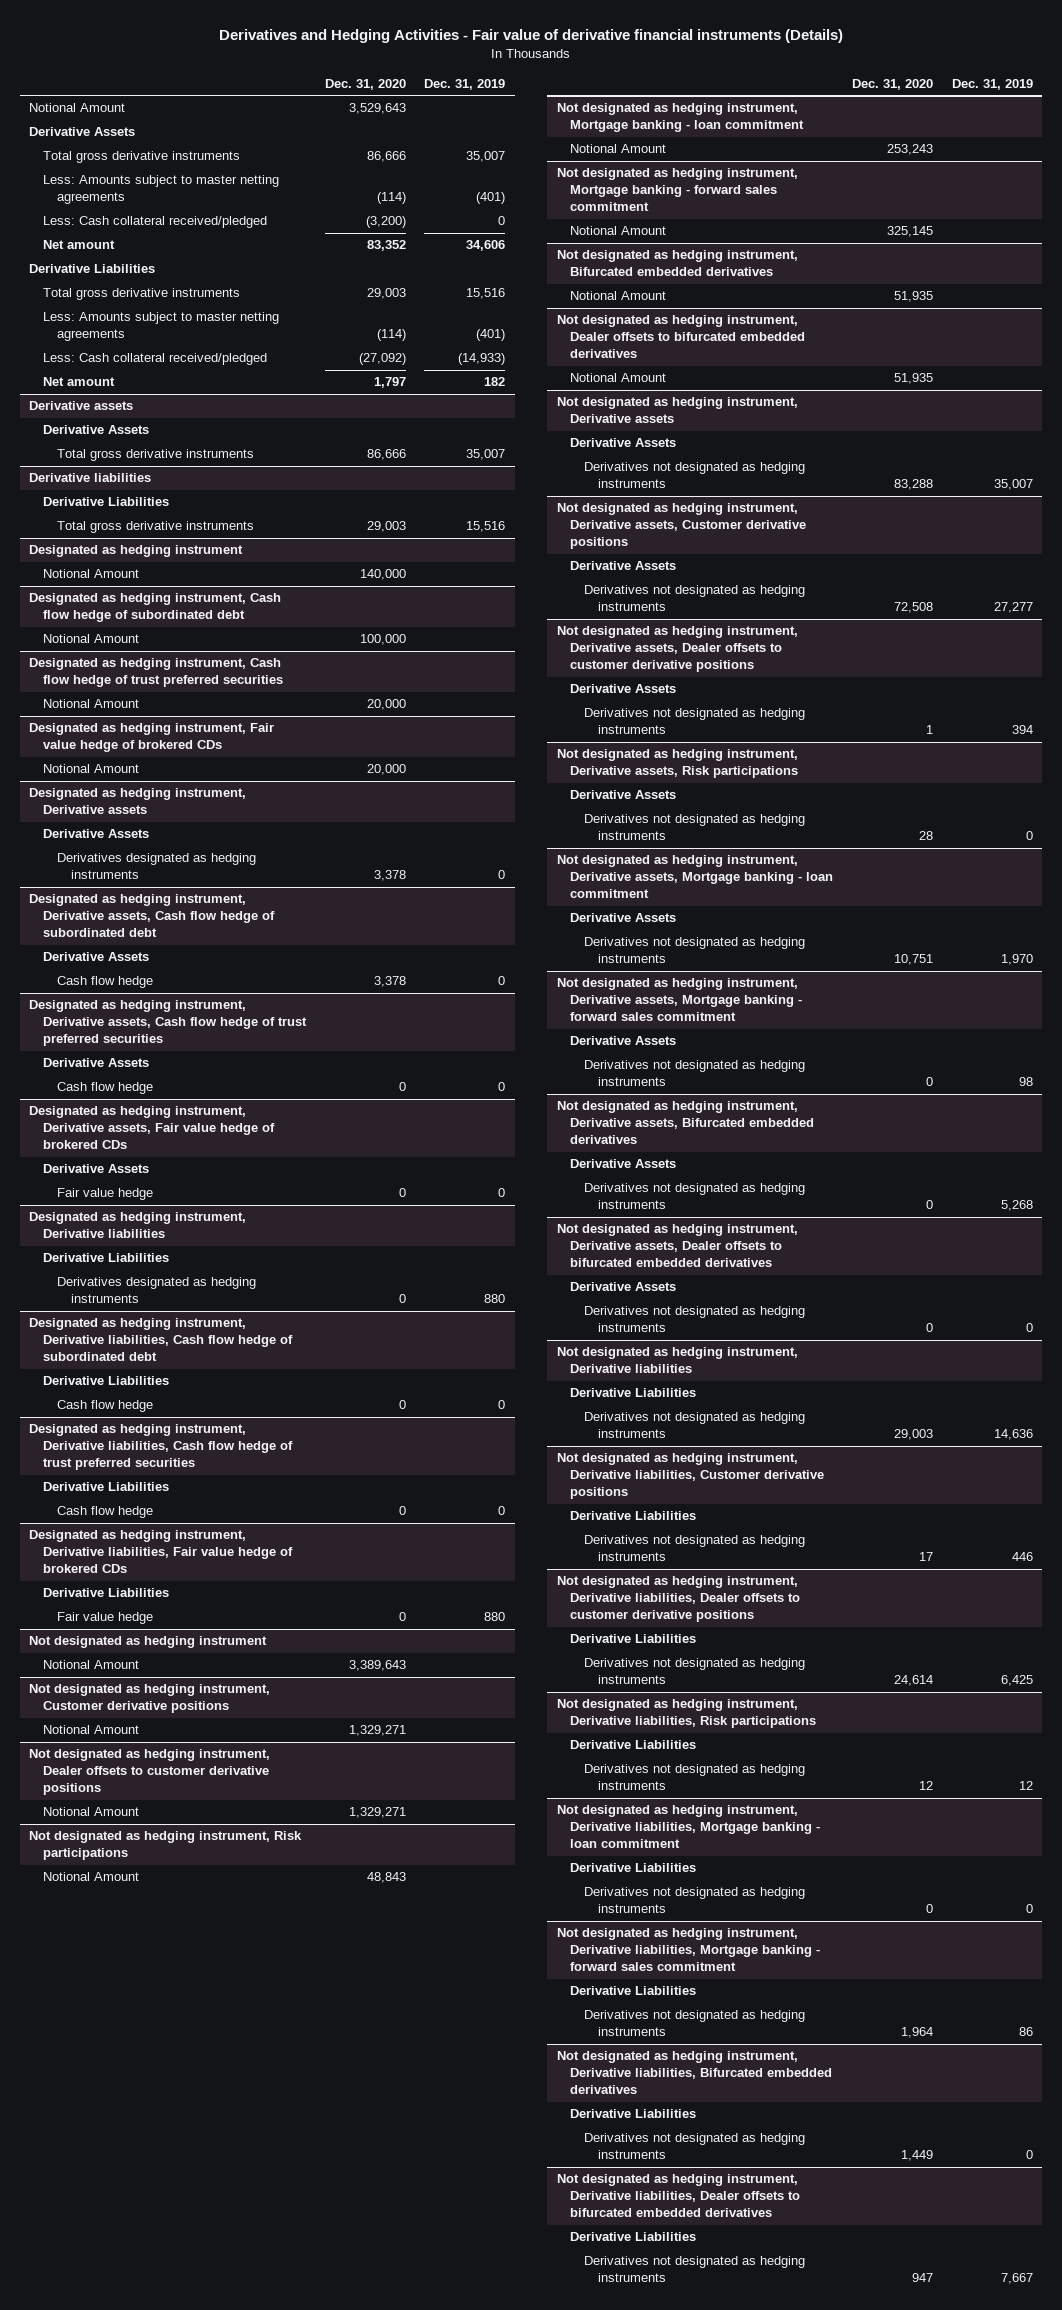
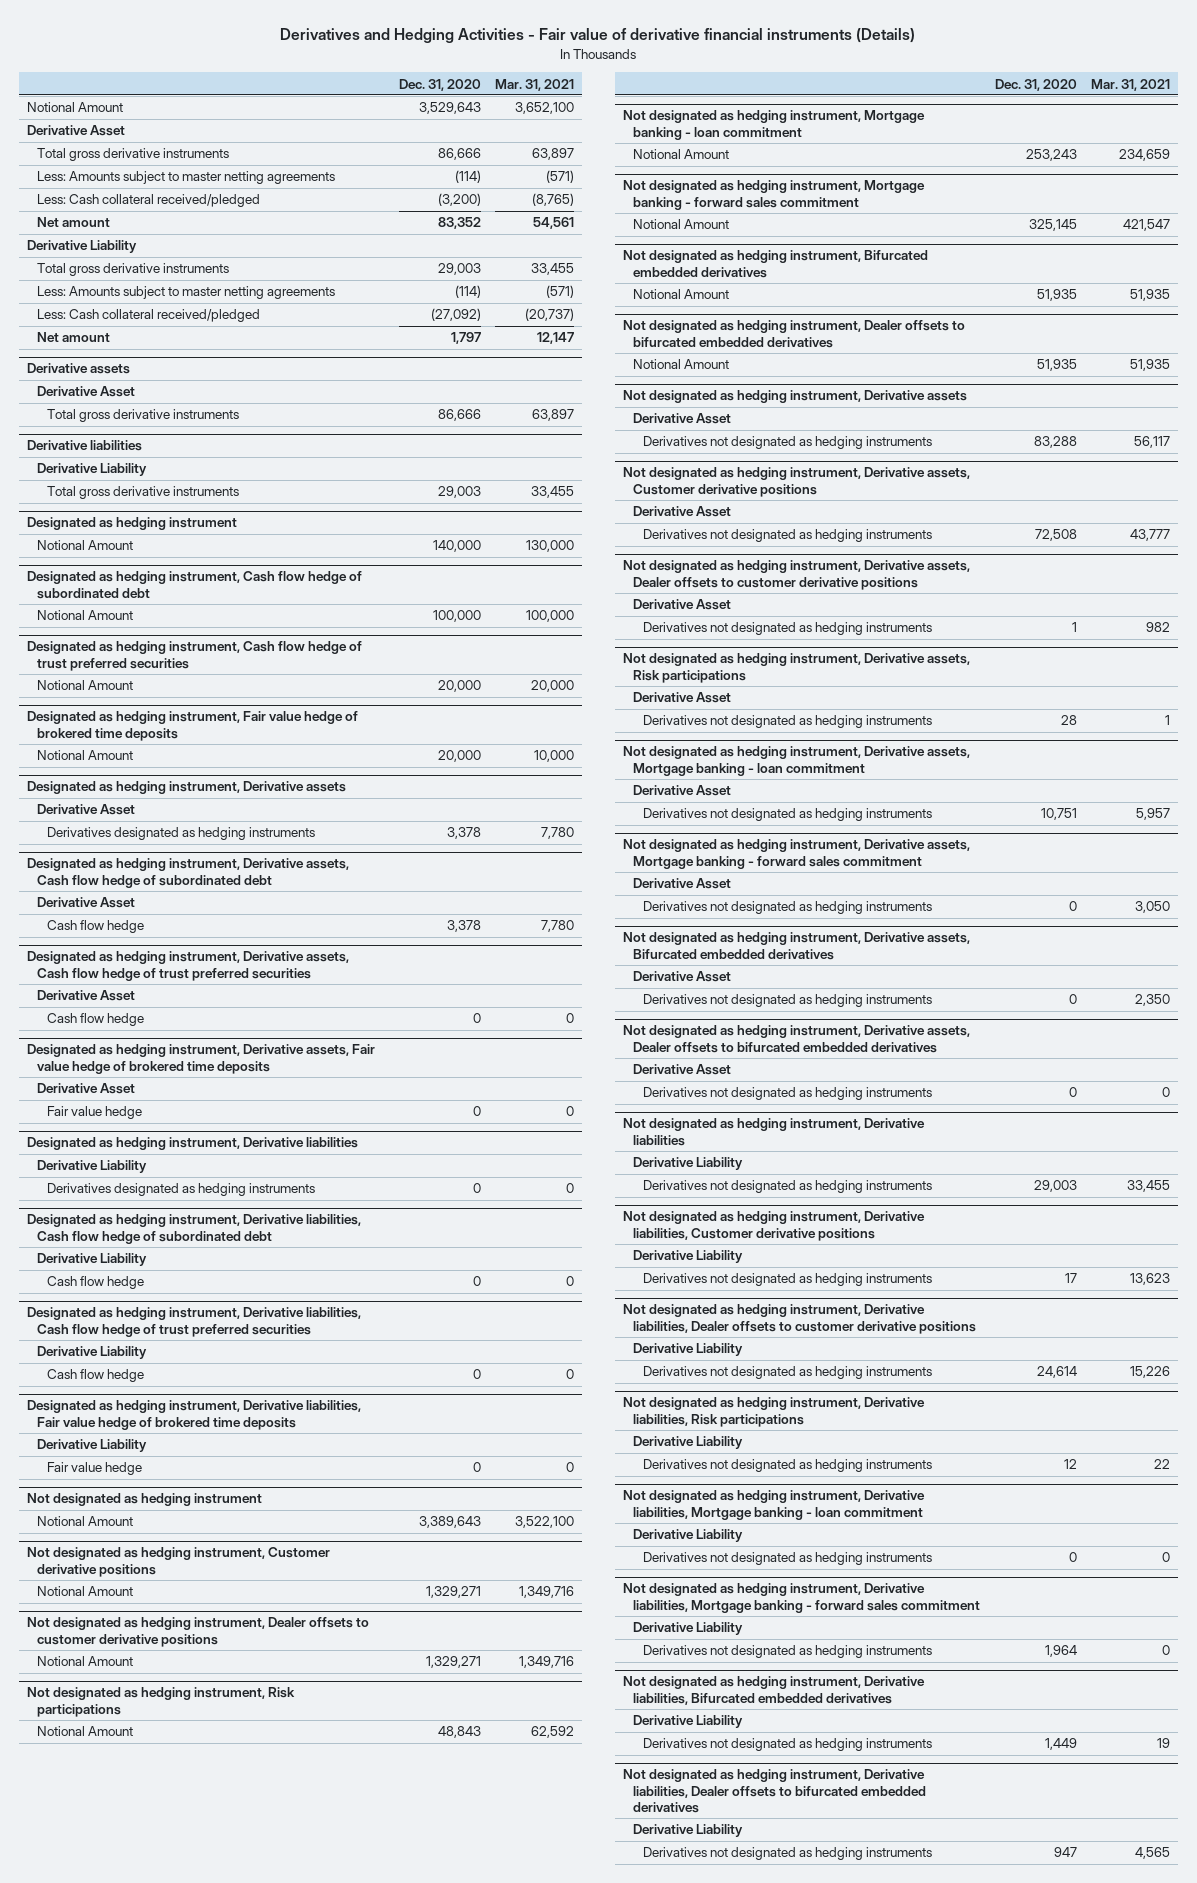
[424,78,506,90] Dec. 31, 2019 -> none
none -> [495,78,575,91] Mar. 31, 2021
[29,127,136,137] Derivative Assets -> [26,125,125,137] Derivative Asset
[29,264,156,274] Derivative Liabilities -> [26,240,137,254] Derivative Liability
[43,425,150,435] Derivative Assets -> [36,386,135,398] Derivative Asset
[43,497,170,507] Derivative Liabilities -> [36,463,147,477] Derivative Liability
[29,723,275,753] Designated as hedging instrument, Fair value hedge of brokered CDs -> [26,711,358,741] Designated as hedging instrument, Fair value hedge of brokered time deposits
[43,829,150,839] Derivative Assets -> [36,804,135,816] Derivative Asset
[43,952,150,962] Derivative Assets -> [36,897,135,909] Derivative Asset
[43,1058,150,1068] Derivative Assets -> [36,990,135,1002] Derivative Asset
[29,1106,276,1150] Designated as hedging instrument, Derivative assets, Fair value hedge of brokered CDs -> [26,1044,375,1074] Designated as hedging instrument, Derivative assets, Fair value hedge of brokered time deposits
[43,1164,150,1174] Derivative Assets -> [36,1083,135,1095] Derivative Asset
[43,1253,170,1263] Derivative Liabilities -> [36,1160,147,1174] Derivative Liability
[43,1376,170,1386] Derivative Liabilities -> [36,1253,147,1267] Derivative Liability
[43,1482,170,1492] Derivative Liabilities -> [36,1346,147,1360] Derivative Liability
[29,1530,294,1574] Designated as hedging instrument, Derivative liabilities, Fair value hedge of brokered CDs -> [26,1400,361,1430] Designated as hedging instrument, Derivative liabilities, Fair value hedge of brokered time deposits
[43,1588,170,1598] Derivative Liabilities -> [36,1439,147,1453] Derivative Liability
[570,438,677,448] Derivative Assets -> [632,413,731,425] Derivative Asset
[570,561,677,571] Derivative Assets -> [632,506,731,518] Derivative Asset
[570,684,677,694] Derivative Assets -> [632,599,731,611] Derivative Asset
[570,790,677,800] Derivative Assets -> [632,692,731,704] Derivative Asset
[570,913,677,923] Derivative Assets -> [632,785,731,797] Derivative Asset
[570,1036,677,1046] Derivative Assets -> [632,878,731,890] Derivative Asset
[570,1159,677,1169] Derivative Assets -> [632,971,731,983] Derivative Asset
[570,1282,677,1292] Derivative Assets -> [632,1064,731,1076] Derivative Asset
[570,1388,697,1398] Derivative Liabilities -> [632,1157,743,1171] Derivative Liability
[570,1511,697,1521] Derivative Liabilities -> [632,1250,743,1264] Derivative Liability
[570,1634,697,1644] Derivative Liabilities -> [632,1343,743,1357] Derivative Liability
[570,1740,697,1750] Derivative Liabilities -> [632,1436,743,1450] Derivative Liability
[570,1863,697,1873] Derivative Liabilities -> [632,1529,743,1543] Derivative Liability
[570,1986,697,1996] Derivative Liabilities -> [632,1622,743,1636] Derivative Liability
[570,2109,697,2119] Derivative Liabilities -> [632,1715,743,1729] Derivative Liability
[570,2232,697,2242] Derivative Liabilities -> [632,1824,743,1838] Derivative Liability

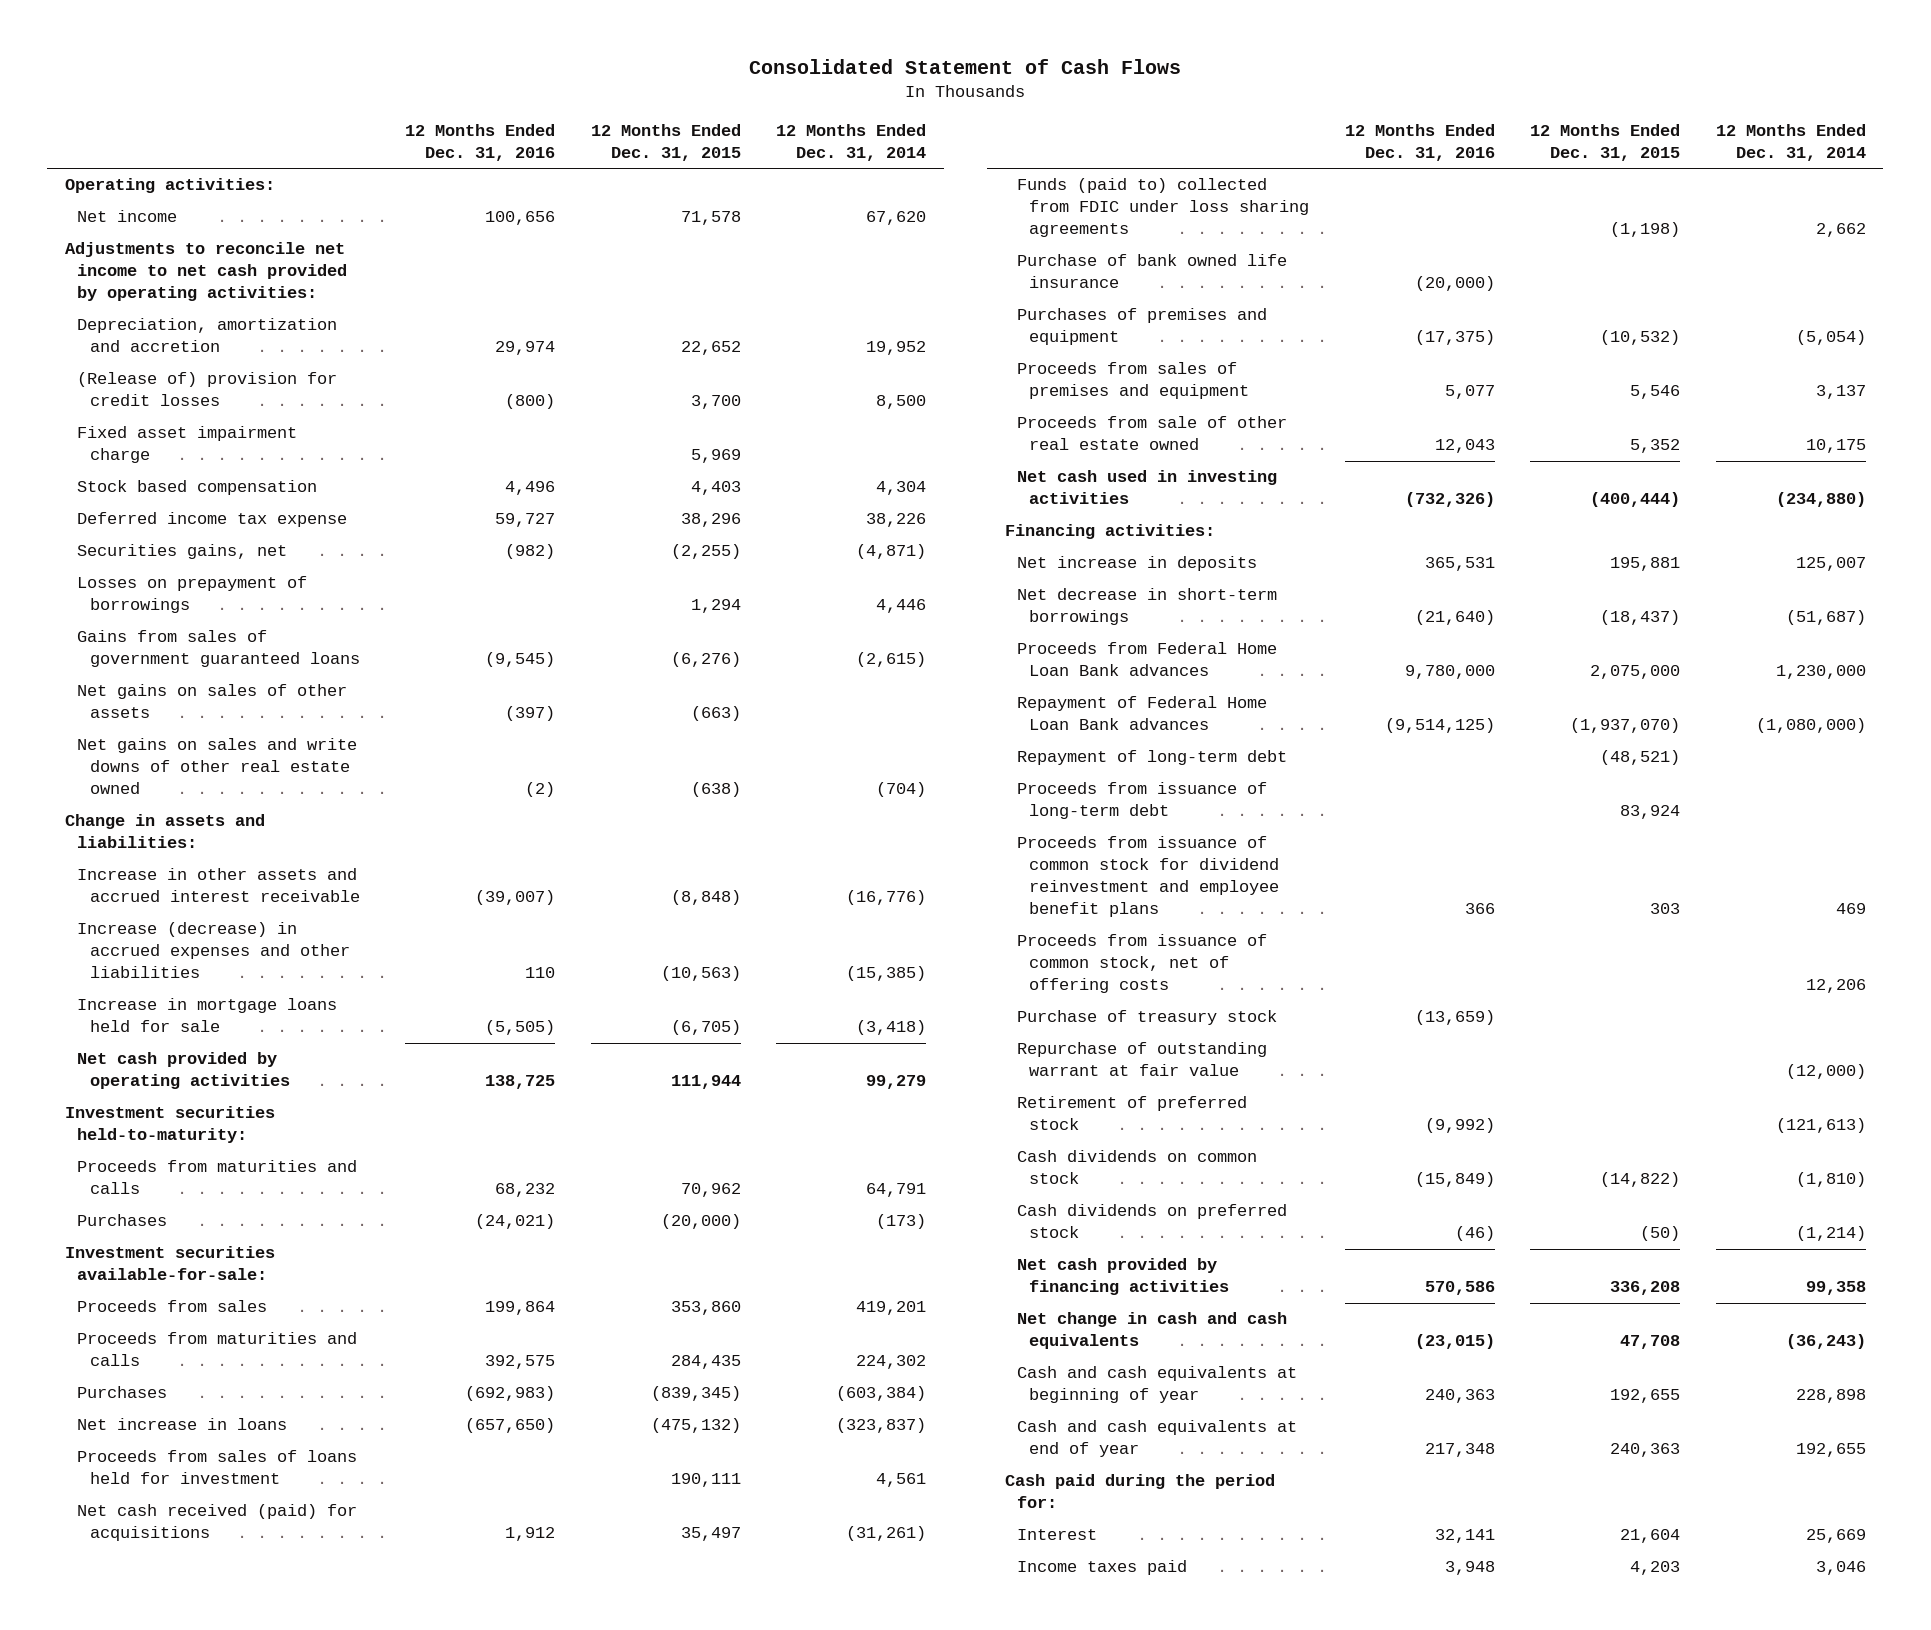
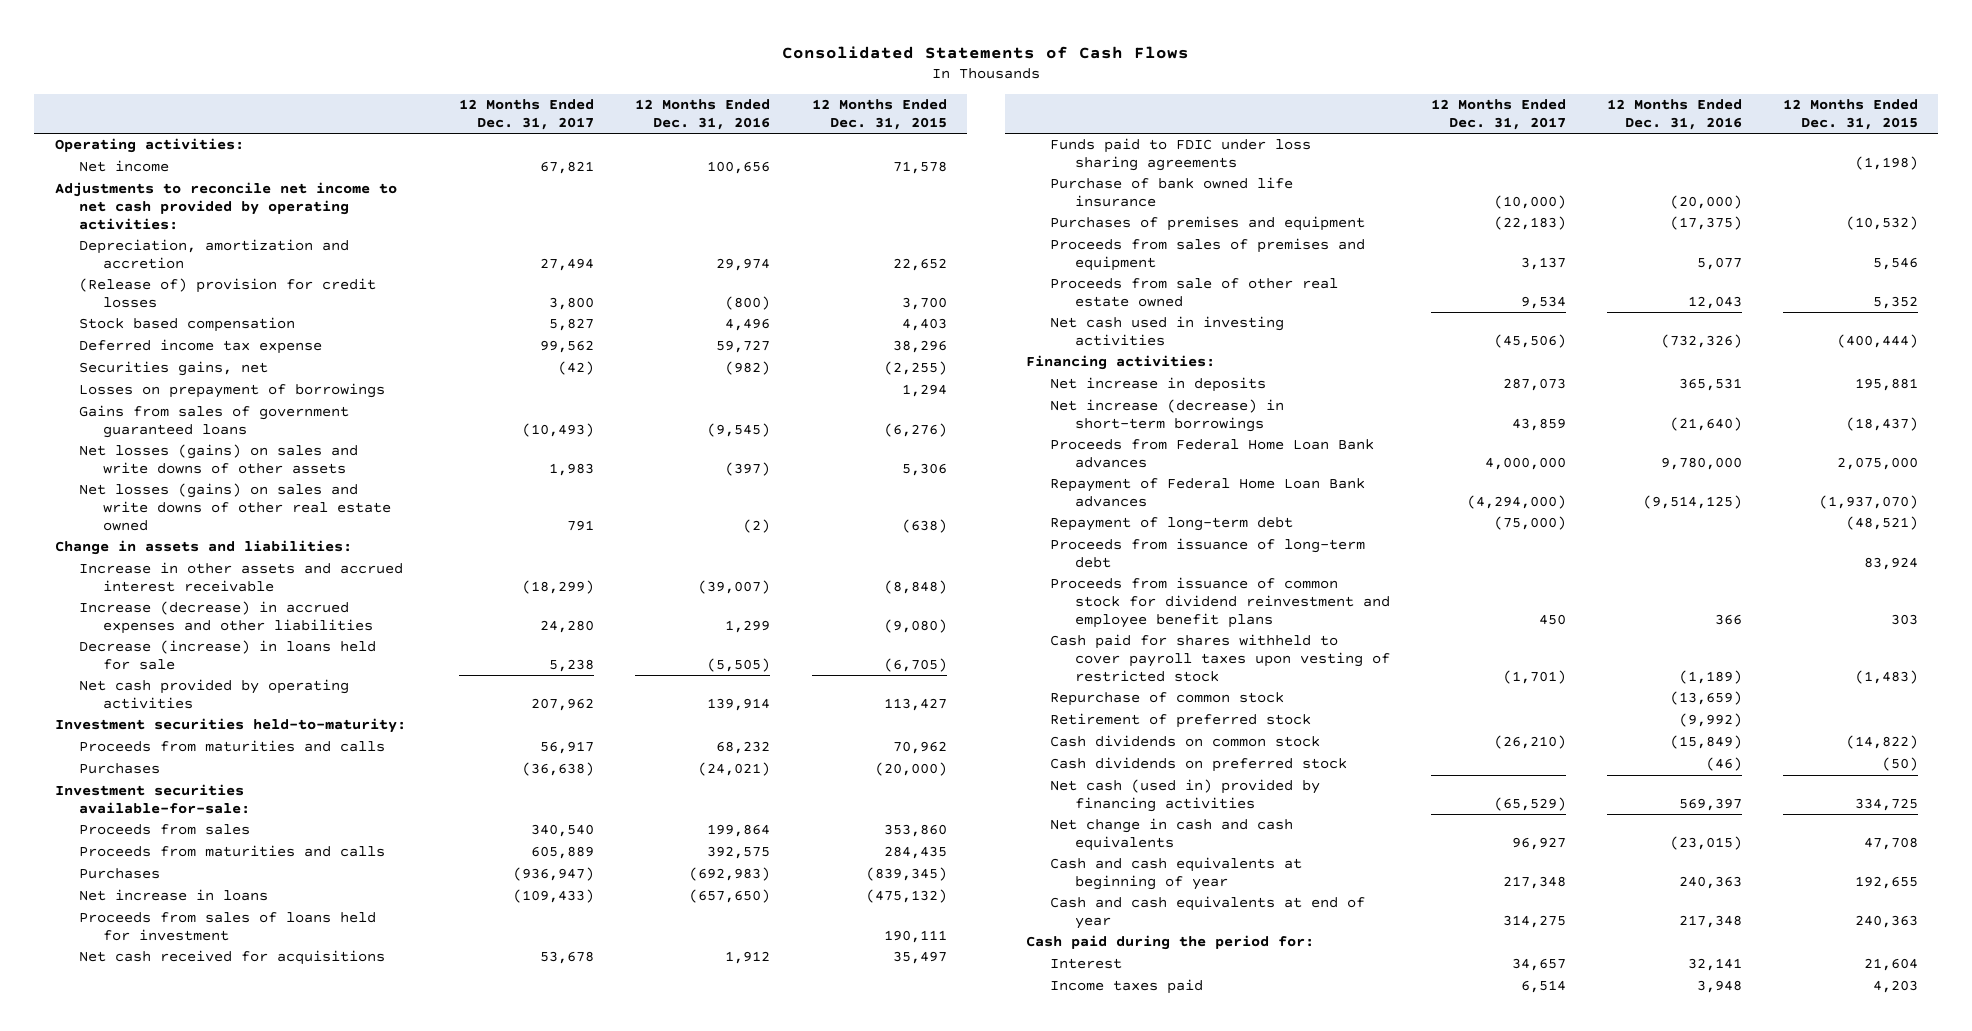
[749,59,1182,75] Consolidated Statement of Cash Flows -> [782,45,1190,59] Consolidated Statements of Cash Flows
[776,124,927,162] 12 Months Ended Dec. 31, 2014 -> none
none -> [459,99,595,130] 12 Months Ended Dec. 31, 2017
[77,426,298,464] Fixed asset impairment charge -> none
[77,684,348,719] Net gains on sales of other assets -> [78,444,358,475] Net losses (gains) on sales and write downs of other assets
[690,706,741,722] (663) -> [901,463,947,477] 5,306
[77,738,358,795] Net gains on sales and write downs of other real estate owned -> [78,483,392,531] Net losses (gains) on sales and write downs of other real estate owned
[525,967,556,979] 110 -> [725,620,771,634] 1,299
[660,966,741,982] (10,563) -> [883,619,947,634] (9,080)
[77,998,338,1033] Increase in mortgage loans held for sale -> [78,640,376,671] Decrease (increase) in loans held for sale
[485,1075,556,1090] 138,725 -> [707,698,771,712] 139,914
[670,1075,741,1090] 111,944 -> [883,698,947,712] 113,427
[77,1504,358,1542] Net cash received (paid) for acquisitions -> [78,950,385,966] Net cash received for acquisitions
[1016,178,1310,238] Funds (paid to) collected from FDIC under loss sharing agreements -> [1050,138,1312,172] Funds paid to FDIC under loss sharing agreements
[1016,588,1277,626] Net decrease in short-term borrowings -> [1050,399,1285,433] Net increase (decrease) in short-term borrowings
[1016,934,1267,994] Proceeds from issuance of common stock, net of offering costs -> none
[1016,1042,1267,1077] Repurchase of outstanding warrant at fair value -> none
none -> [1050,634,1390,682] Cash paid for shares withheld to cover payroll taxes upon vesting of restricted stock
[1016,1010,1277,1026] Purchase of treasury stock -> [1050,692,1285,707] Repurchase of common stock
[1016,1258,1230,1296] Net cash provided by financing activities -> [1050,779,1321,813] Net cash (used in) provided by financing activities
[1424,1281,1495,1296] 570,586 -> [1678,798,1742,812] 569,397
[1610,1281,1681,1296] 336,208 -> [1854,798,1918,812] 334,725

